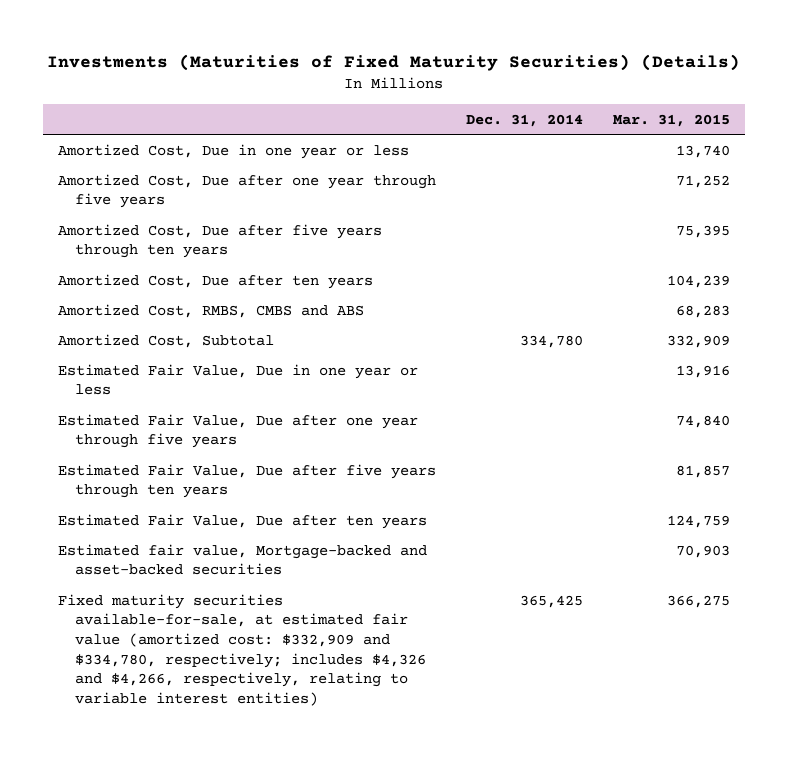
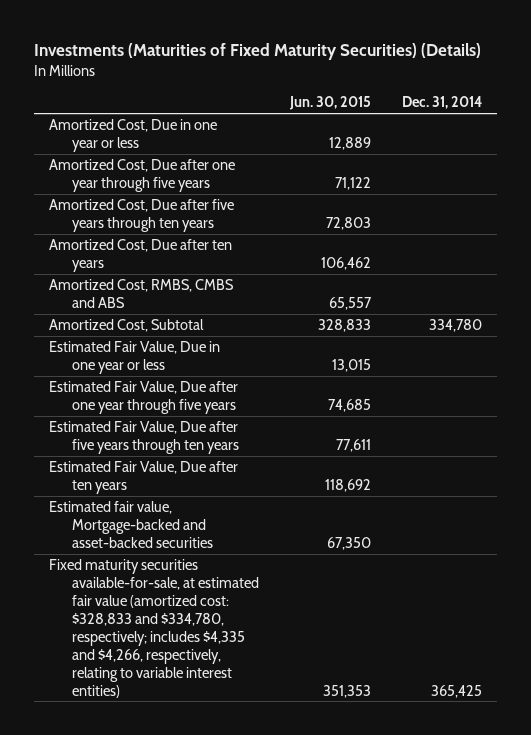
[613,113,731,127] Mar. 31, 2015 -> none
none -> [289,96,372,111] Jun. 30, 2015
[58,593,427,707] Fixed maturity securities available-for-sale, at estimated fair value (amortized cost: $332,909 and $334,780, respectively; includes $4,326 and $4,266, respectively, relating to variable interest entities) -> [49,559,260,698] Fixed maturity securities available-for-sale, at estimated fair value (amortized cost: $328,833 and $334,780, respectively; includes $4,335 and $4,266, respectively, relating to variable interest entities)

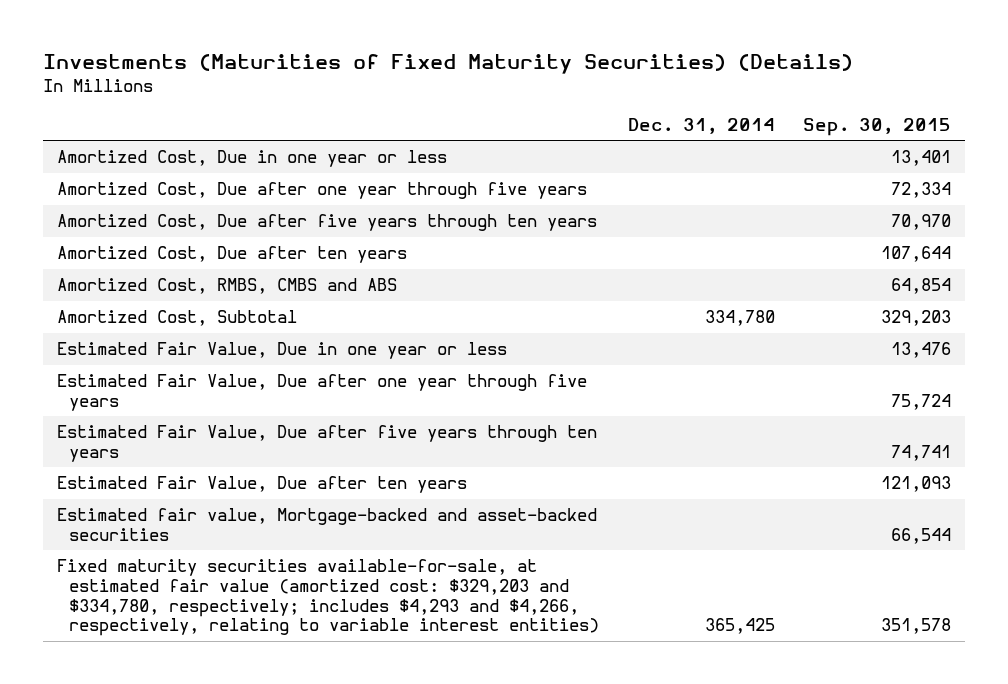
[289,96,372,111] Jun. 30, 2015 -> none
none -> [802,117,951,136] Sep. 30, 2015
[49,559,260,698] Fixed maturity securities available-for-sale, at estimated fair value (amortized cost: $328,833 and $334,780, respectively; includes $4,335 and $4,266, respectively, relating to variable interest entities) -> [57,559,600,637] Fixed maturity securities available-for-sale, at estimated fair value (amortized cost: $329,203 and $334,780, respectively; includes $4,293 and $4,266, respectively, relating to variable interest entities)

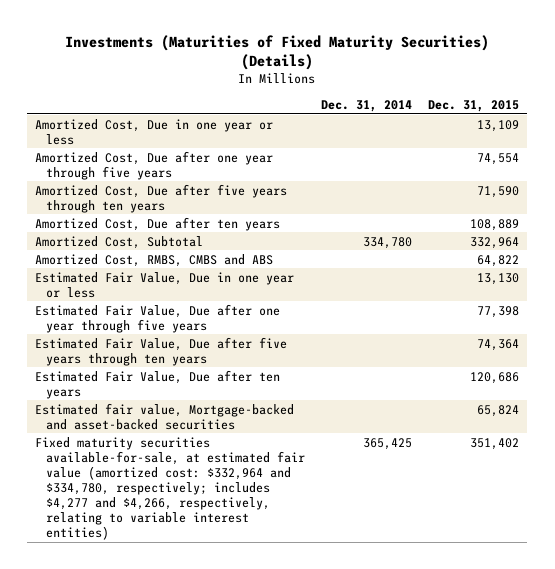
[802,117,951,136] Sep. 30, 2015 -> none
none -> [428,99,520,112] Dec. 31, 2015
[57,278,398,295] Amortized Cost, RMBS, CMBS and ABS -> [35,253,274,267] Amortized Cost, RMBS, CMBS and ABS
[57,559,600,637] Fixed maturity securities available-for-sale, at estimated fair value (amortized cost: $329,203 and $334,780, respectively; includes $4,293 and $4,266, respectively, relating to variable interest entities) -> [35,436,305,540] Fixed maturity securities available-for-sale, at estimated fair value (amortized cost: $332,964 and $334,780, respectively; includes $4,277 and $4,266, respectively, relating to variable interest entities)

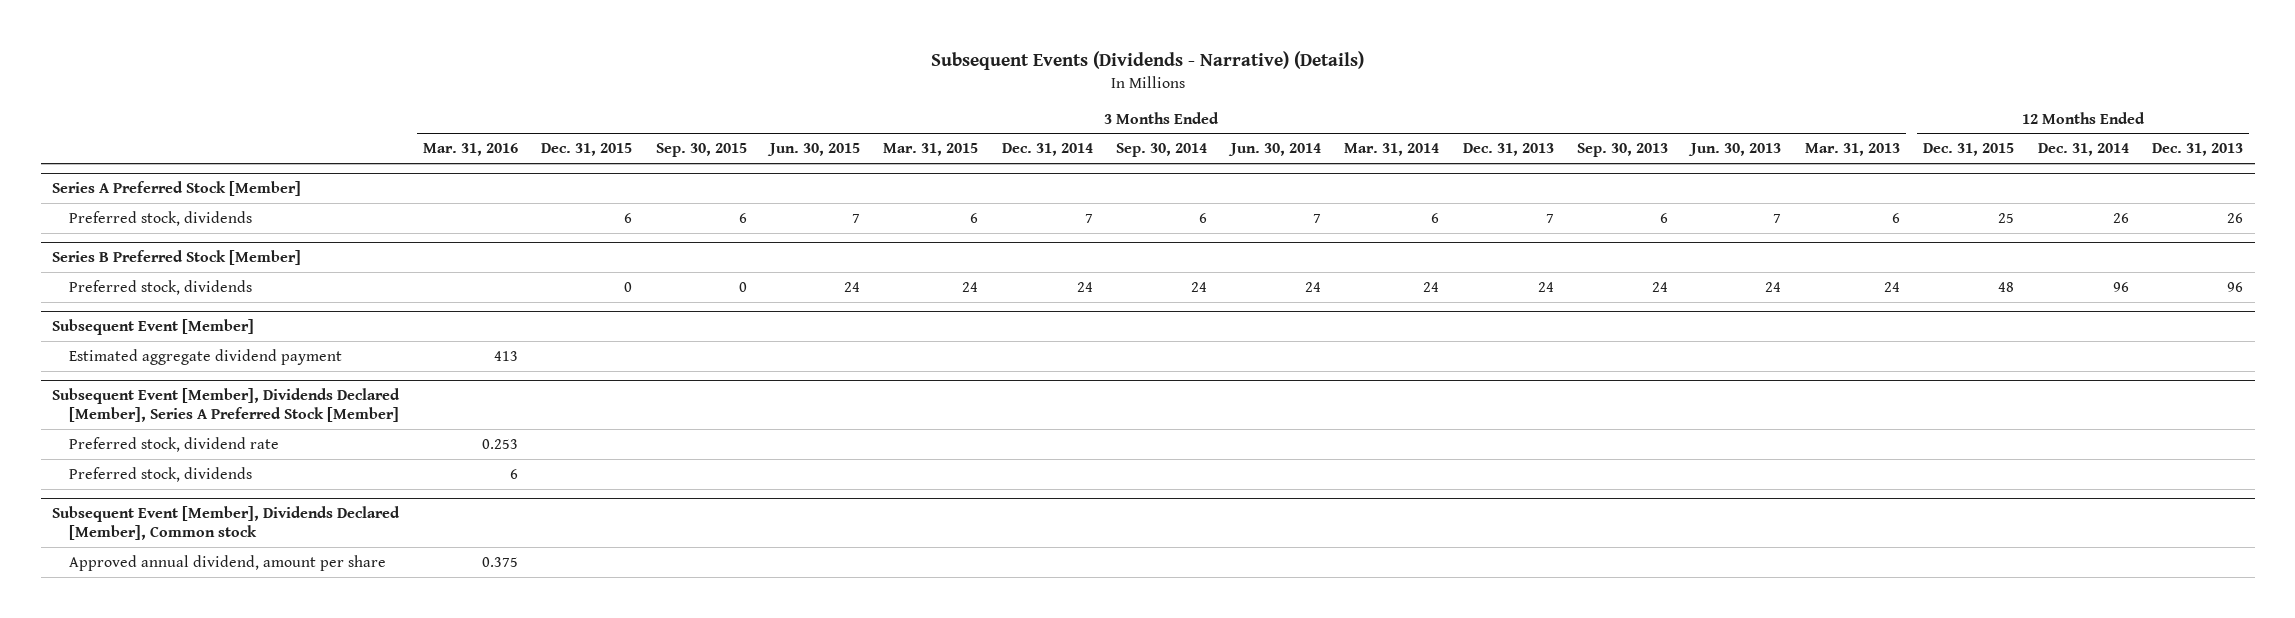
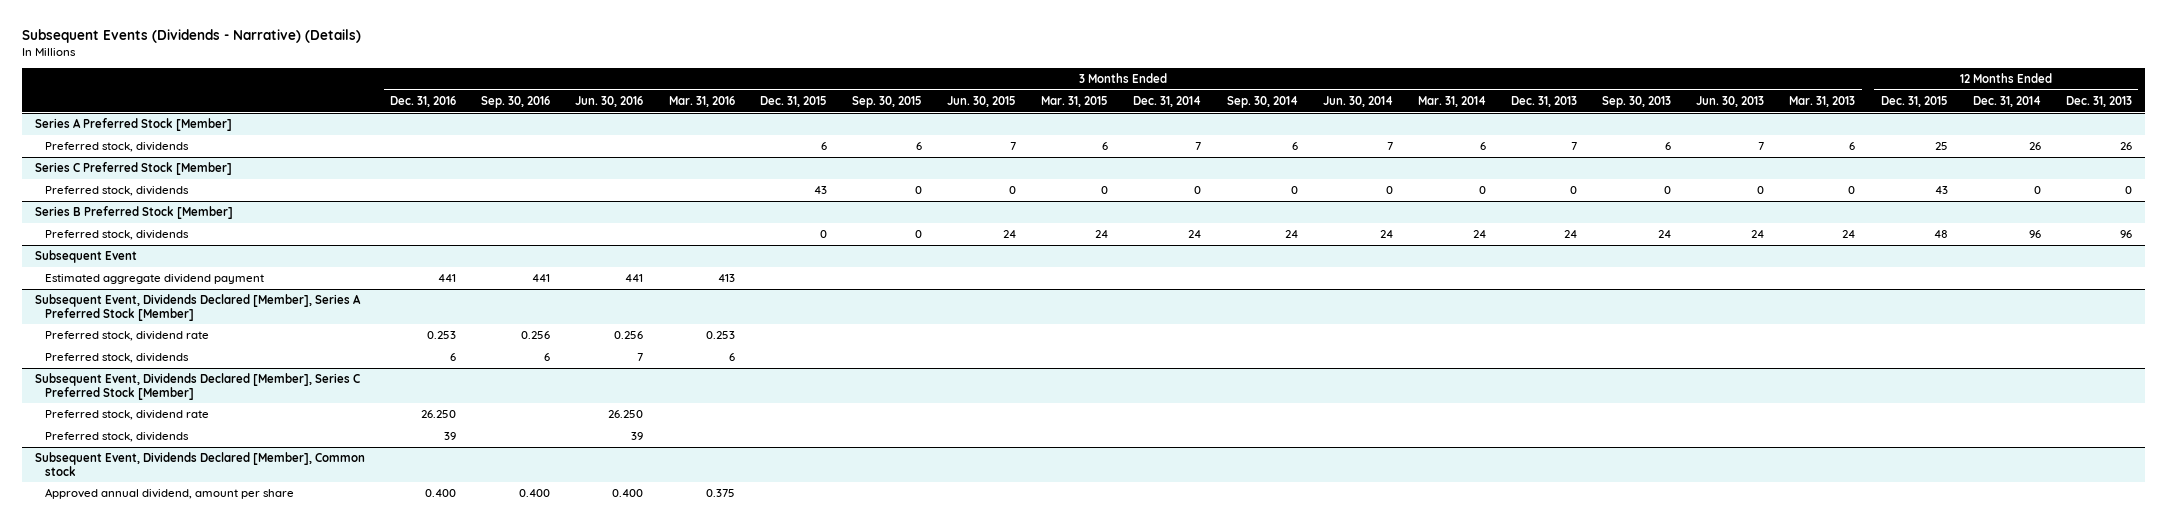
none -> [390,95,457,107] Dec. 31, 2016
none -> [481,95,551,108] Sep. 30, 2016
none -> [575,95,644,107] Jun. 30, 2016
none -> [34,162,232,176] Series C Preferred Stock [Member]
none -> [44,186,189,197] Preferred stock, dividends
[52,319,255,336] Subsequent Event [Member] -> [34,250,137,264] Subsequent Event
[52,388,401,423] Subsequent Event [Member], Dividends Declared [Member], Series A Preferred Stock [Member] -> [34,294,361,321] Subsequent Event, Dividends Declared [Member], Series A Preferred Stock [Member]
none -> [34,373,360,400] Subsequent Event, Dividends Declared [Member], Series C Preferred Stock [Member]
none -> [44,410,209,421] Preferred stock, dividend rate
none -> [44,432,189,443] Preferred stock, dividends
[52,506,401,541] Subsequent Event [Member], Dividends Declared [Member], Common stock -> [34,452,365,476] Subsequent Event, Dividends Declared [Member], Common stock

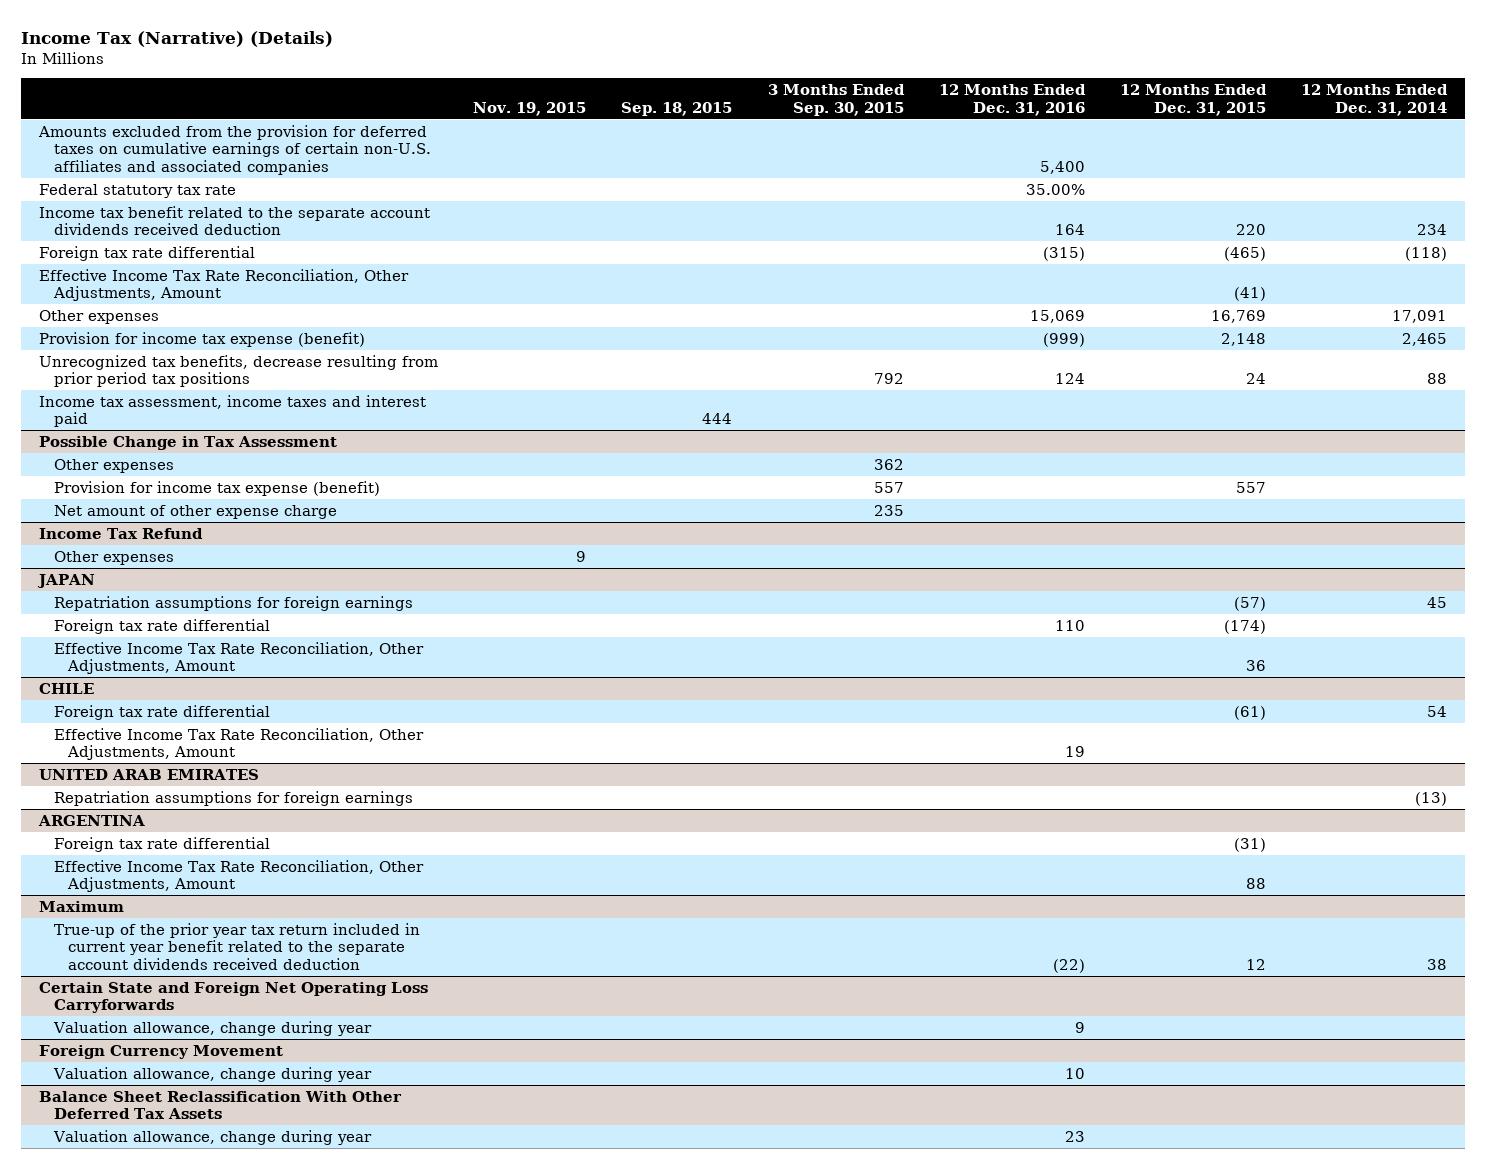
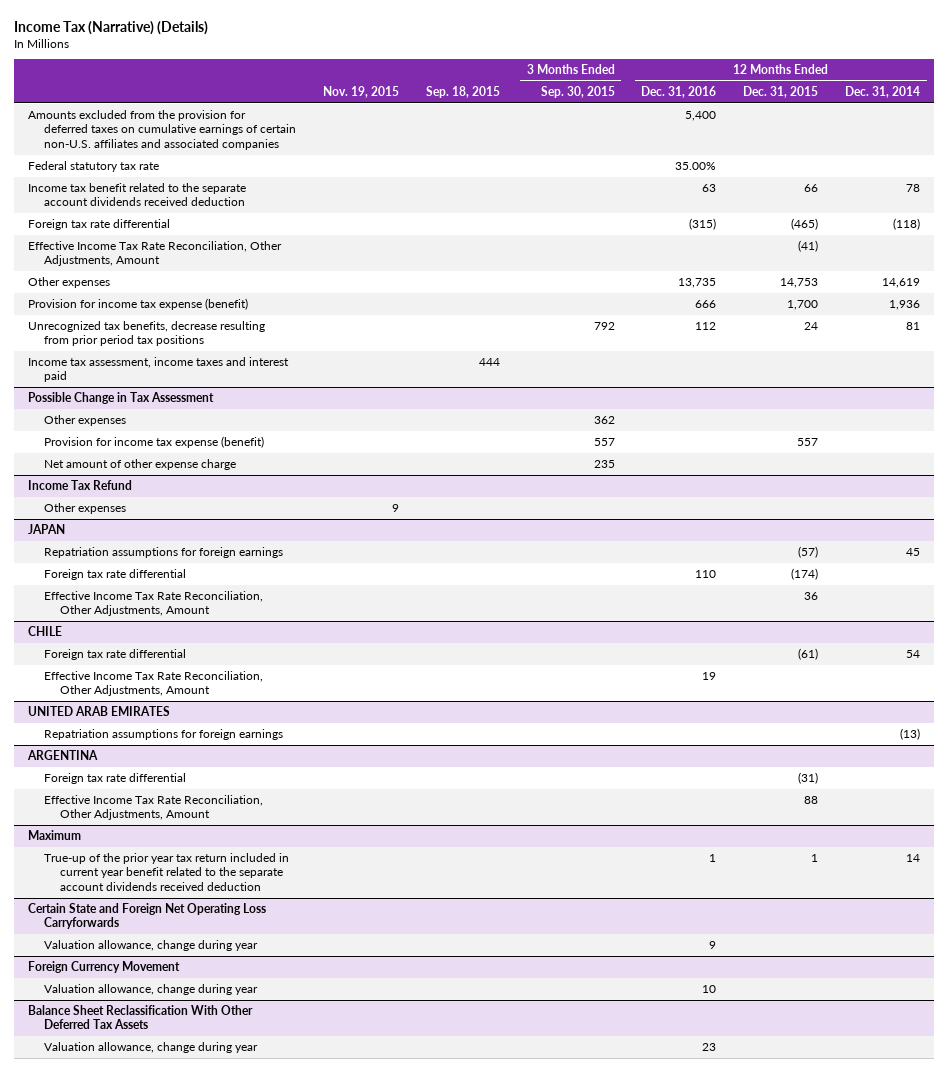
[1054,224,1085,236] 164 -> [702,183,717,192] 63
[1236,224,1267,236] 220 -> [804,183,819,192] 66
[1417,224,1448,236] 234 -> [906,183,921,192] 78
[1029,309,1085,323] 15,069 -> [678,277,717,288] 13,735
[1211,309,1267,323] 16,769 -> [780,277,819,288] 14,753
[1392,309,1448,323] 17,091 -> [882,277,921,288] 14,619
[1042,332,1085,347] (999) -> [695,299,717,308] 666
[1221,332,1267,346] 2,148 -> [787,299,819,310] 1,700
[1402,332,1448,346] 2,465 -> [889,299,921,310] 1,936
[1054,373,1085,385] 124 -> [695,321,717,330] 112
[1427,373,1448,385] 88 -> [906,321,921,330] 81
[1052,958,1085,973] (22) -> [709,853,717,862] 1
[1246,958,1267,970] 12 -> [811,853,819,862] 1
[1427,958,1448,970] 38 -> [906,853,921,862] 14

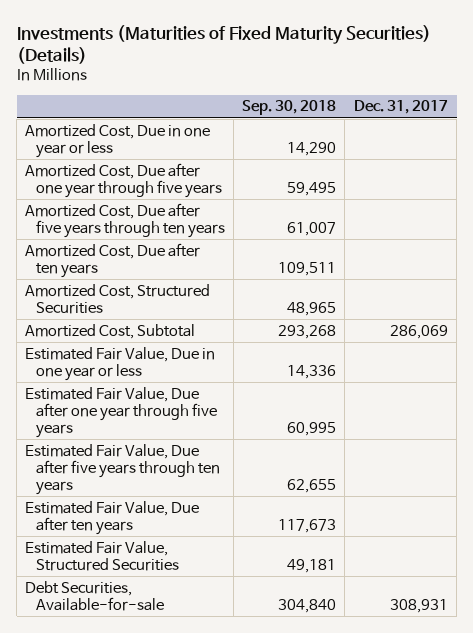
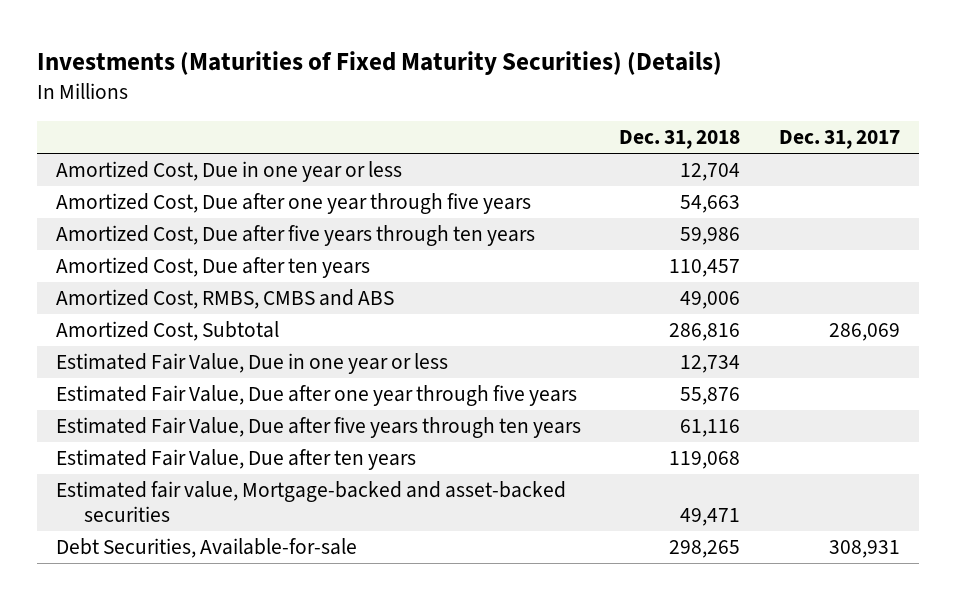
[242,100,337,116] Sep. 30, 2018 -> none
none -> [619,130,741,150] Dec. 31, 2018
[25,283,211,314] Amortized Cost, Structured Securities -> [55,289,394,310] Amortized Cost, RMBS, CMBS and ABS
[25,540,179,571] Estimated Fair Value, Structured Securities -> [55,481,566,523] Estimated fair value, Mortgage-backed and asset-backed securities

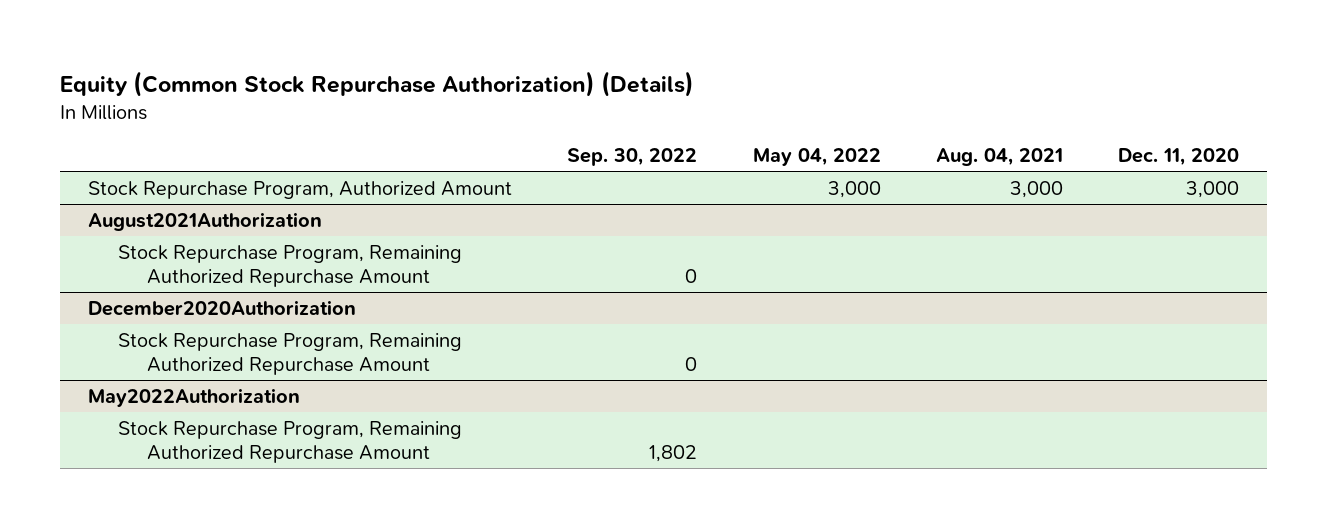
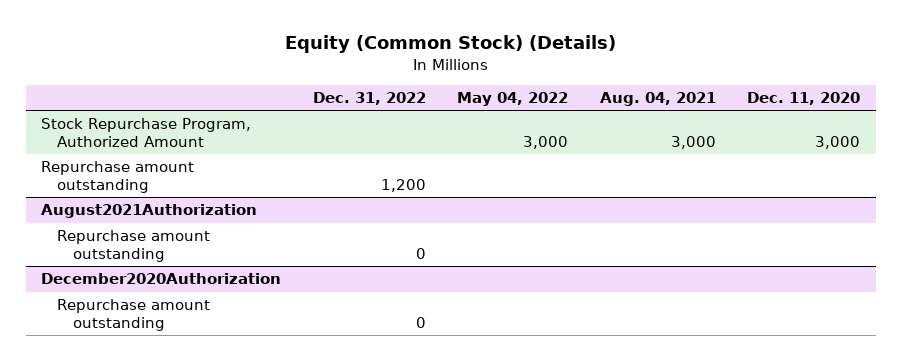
[60,70,695,97] Equity (Common Stock Repurchase Authorization) (Details) -> [284,35,616,54] Equity (Common Stock) (Details)
[567,148,698,167] Sep. 30, 2022 -> none
none -> [312,91,426,105] Dec. 31, 2022
none -> [41,161,195,194] Repurchase amount outstanding
[117,244,462,288] Stock Repurchase Program, Remaining Authorized Repurchase Amount -> [57,230,211,263] Repurchase amount outstanding
[88,387,301,407] May2022Authorization -> none
[117,420,462,464] Stock Repurchase Program, Remaining Authorized Repurchase Amount -> none
[117,332,462,376] Stock Repurchase Program, Remaining Authorized Repurchase Amount -> [57,299,211,332] Repurchase amount outstanding

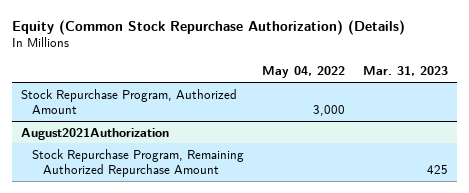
[284,35,616,54] Equity (Common Stock) (Details) -> [11,19,405,35] Equity (Common Stock Repurchase Authorization) (Details)
[312,91,426,105] Dec. 31, 2022 -> none
[599,91,716,106] Aug. 04, 2021 -> none
[747,91,861,105] Dec. 11, 2020 -> none
none -> [363,66,449,77] Mar. 31, 2023
[41,161,195,194] Repurchase amount outstanding -> none
[41,273,282,285] December2020Authorization -> none
[57,299,211,332] Repurchase amount outstanding -> none
[57,230,211,263] Repurchase amount outstanding -> [32,148,245,177] Stock Repurchase Program, Remaining Authorized Repurchase Amount

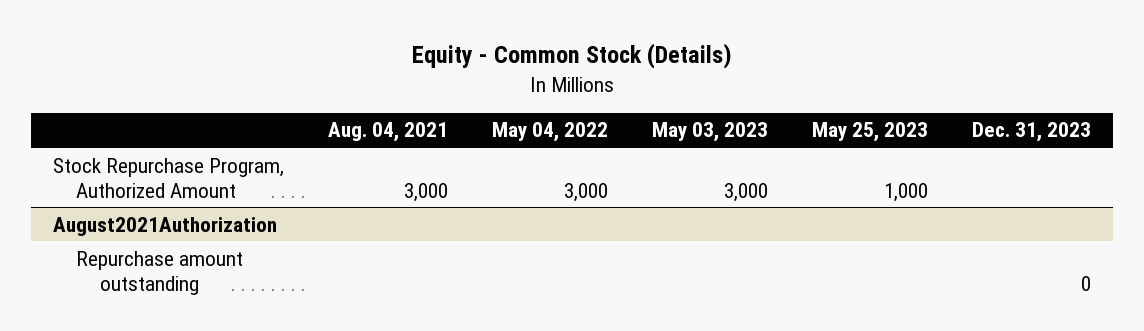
[11,19,405,35] Equity (Common Stock Repurchase Authorization) (Details) -> [411,43,732,70] Equity - Common Stock (Details)
[363,66,449,77] Mar. 31, 2023 -> none
none -> [327,122,448,143] Aug. 04, 2021
none -> [652,122,769,143] May 03, 2023
none -> [812,122,929,143] May 25, 2023
none -> [972,122,1092,143] Dec. 31, 2023
[32,148,245,177] Stock Repurchase Program, Remaining Authorized Repurchase Amount -> [76,250,244,295] Repurchase amount outstanding

